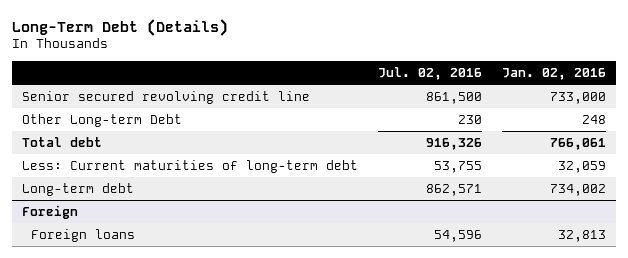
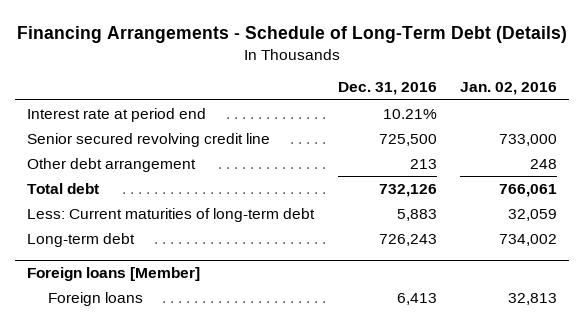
[12,18,229,36] Long-Term Debt (Details) -> [17,25,568,43] Financing Arrangements - Schedule of Long-Term Debt (Details)
[378,66,483,80] Jul. 02, 2016 -> none
none -> [337,82,437,96] Dec. 31, 2016
none -> [26,107,206,122] Interest rate at period end
[22,114,183,128] Other Long-term Debt -> [26,157,196,172] Other debt arrangement
[22,205,79,220] Foreign -> [26,267,200,282] Foreign loans [Member]

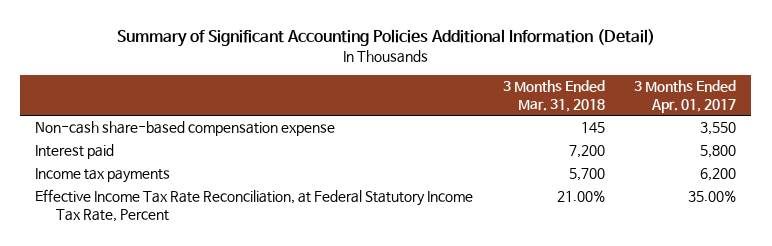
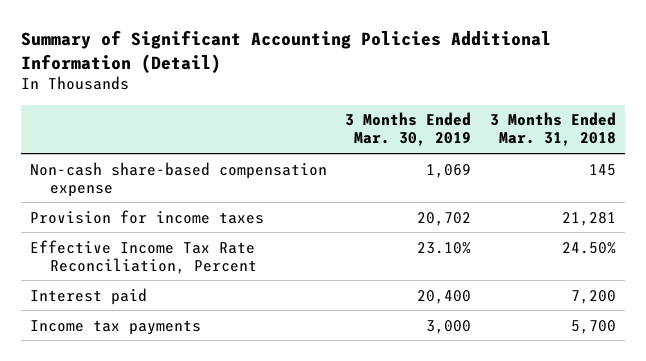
[634,80,737,114] 3 Months Ended Apr. 01, 2017 -> none
none -> [345,112,472,147] 3 Months Ended Mar. 30, 2019
none -> [29,209,264,224] Provision for income taxes
none -> [29,239,257,274] Effective Income Tax Rate Reconciliation, Percent
[35,189,474,223] Effective Income Tax Rate Reconciliation, at Federal Statutory Income Tax Rate, Percent -> none

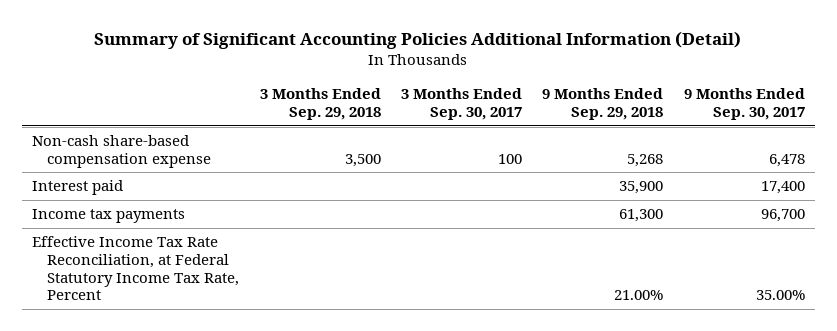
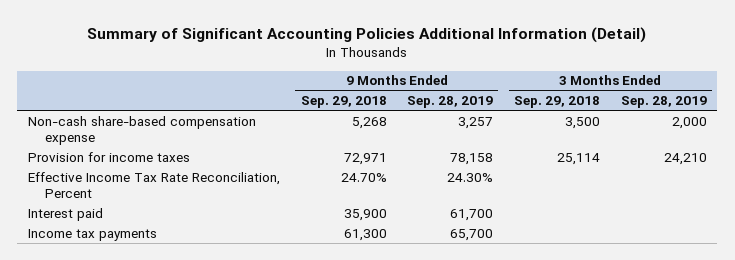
[401,88,523,121] 3 Months Ended Sep. 30, 2017 -> none
[683,88,805,121] 9 Months Ended Sep. 30, 2017 -> none
none -> [407,95,494,108] Sep. 28, 2019
none -> [620,95,707,108] Sep. 28, 2019
none -> [27,151,190,162] Provision for income taxes
none -> [27,171,280,198] Effective Income Tax Rate Reconciliation, Percent
[32,236,240,301] Effective Income Tax Rate Reconciliation, at Federal Statutory Income Tax Rate, Percent -> none

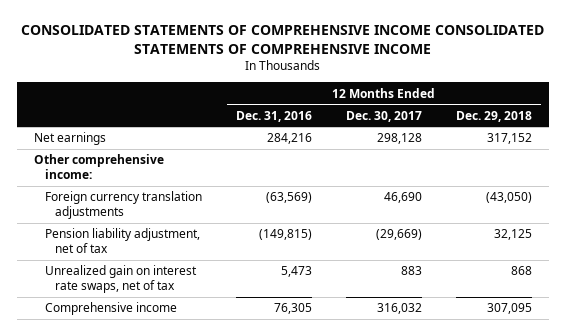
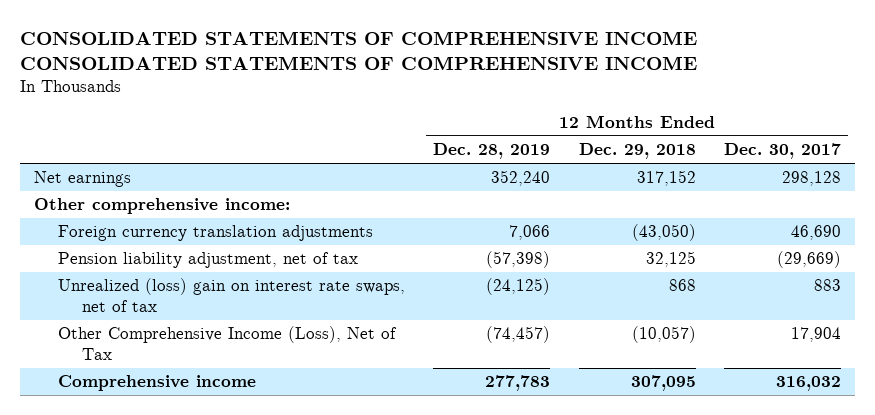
[235,110,312,122] Dec. 31, 2016 -> none
none -> [433,142,551,159] Dec. 28, 2019
[44,265,197,294] Unrealized gain on interest rate swaps, net of tax -> [57,278,405,313] Unrealized (loss) gain on interest rate swaps, net of tax
none -> [57,326,397,361] Other Comprehensive Income (Loss), Net of Tax

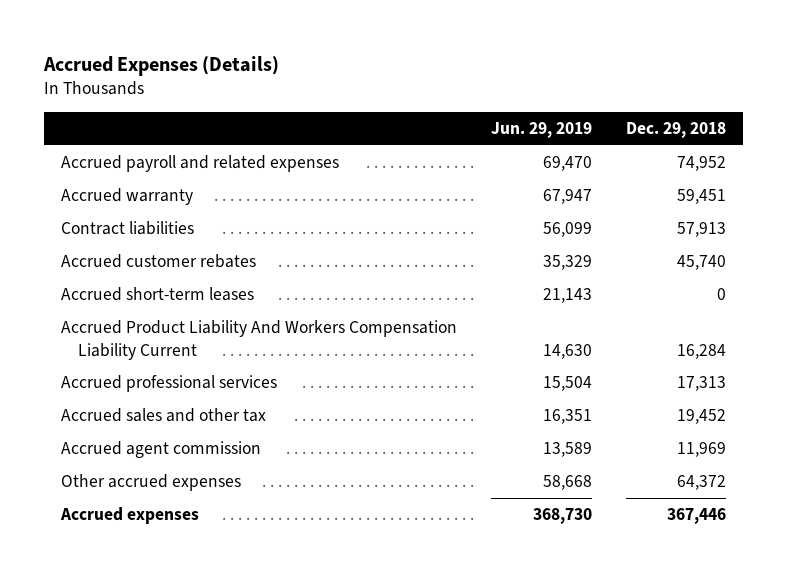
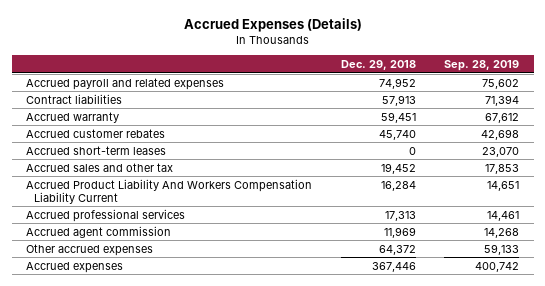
[490,122,592,139] Jun. 29, 2019 -> none
none -> [444,60,520,72] Sep. 28, 2019
[60,188,193,206] Accrued warranty -> [25,111,119,123] Accrued warranty
[60,408,266,423] Accrued sales and other tax -> [25,162,173,172] Accrued sales and other tax

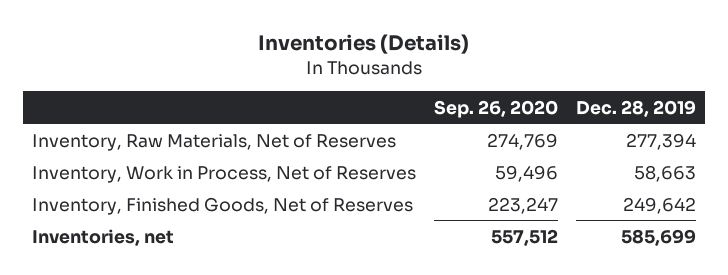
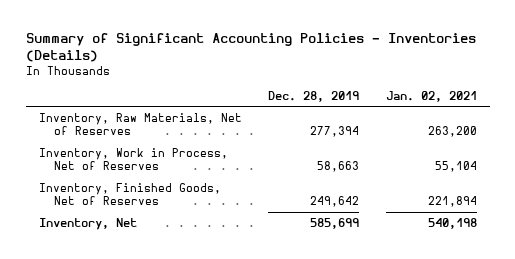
[258,34,470,55] Inventories (Details) -> [25,32,476,62] Summary of Significant Accounting Policies - Inventories (Details)
[434,99,559,118] Sep. 26, 2020 -> none
none -> [385,91,477,103] Jan. 02, 2021
[32,228,175,246] Inventories, net -> [38,217,137,230] Inventory, Net

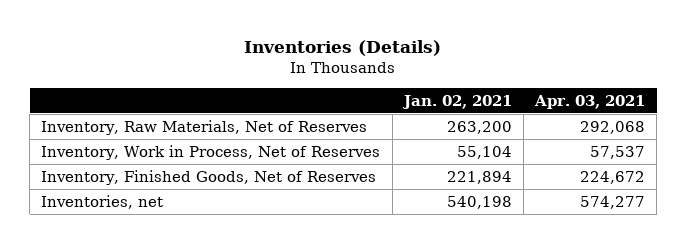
[25,32,476,62] Summary of Significant Accounting Policies - Inventories (Details) -> [244,39,442,56] Inventories (Details)
[268,91,360,103] Dec. 28, 2019 -> none
none -> [534,94,646,109] Apr. 03, 2021
[38,217,137,230] Inventory, Net -> [41,194,164,209] Inventories, net

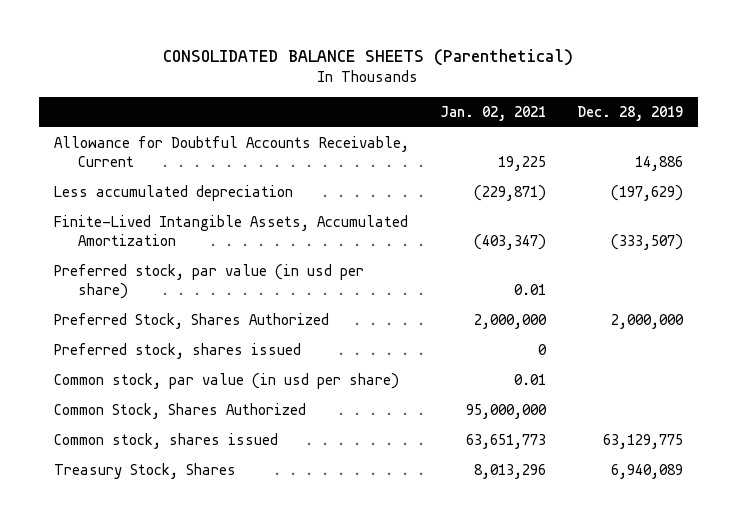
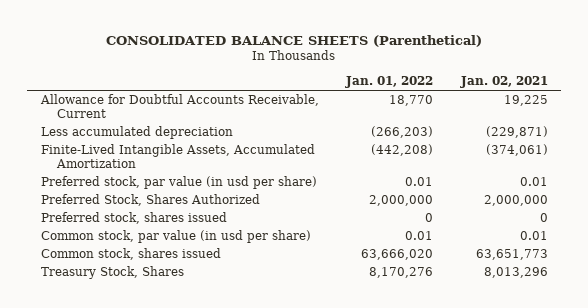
[576,105,683,121] Dec. 28, 2019 -> none
none -> [345,75,434,88] Jan. 01, 2022
[473,234,546,251] (403,347) -> [485,144,548,157] (374,061)
[54,403,307,420] Common Stock, Shares Authorized -> none

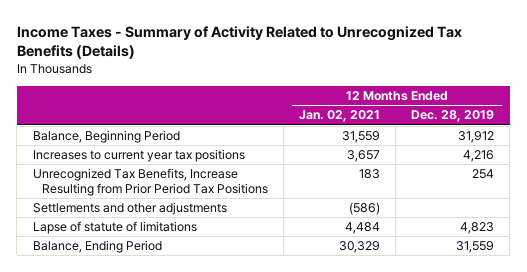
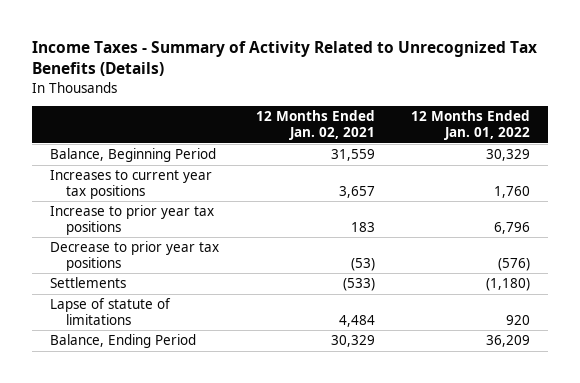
[411,110,495,123] Dec. 28, 2019 -> none
none -> [411,110,531,141] 12 Months Ended Jan. 01, 2022
[32,168,269,196] Unrecognized Tax Benefits, Increase Resulting from Prior Period Tax Positions -> [50,205,215,235] Increase to prior year tax positions
none -> [50,241,220,271] Decrease to prior year tax positions
[32,202,227,216] Settlements and other adjustments -> [50,277,127,289] Settlements
[349,202,381,216] (586) -> [342,278,375,292] (533)

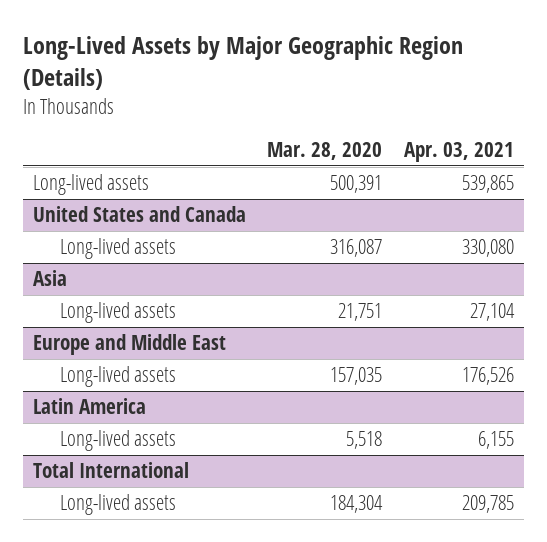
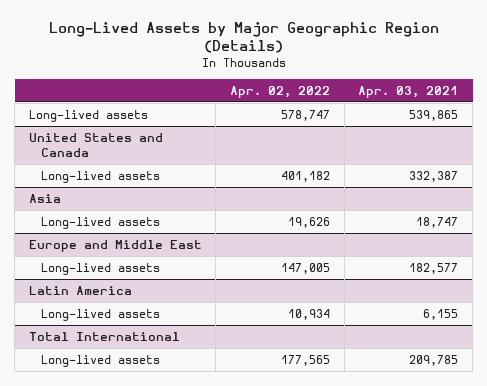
[267,142,383,161] Mar. 28, 2020 -> none
none -> [230,85,331,98] Apr. 02, 2022
[461,239,514,258] 330,080 -> [409,171,459,183] 332,387
[469,303,515,322] 27,104 -> [416,217,459,229] 18,747
[461,367,514,386] 176,526 -> [409,263,459,275] 182,577

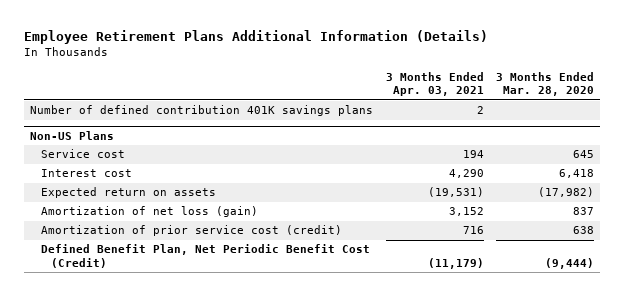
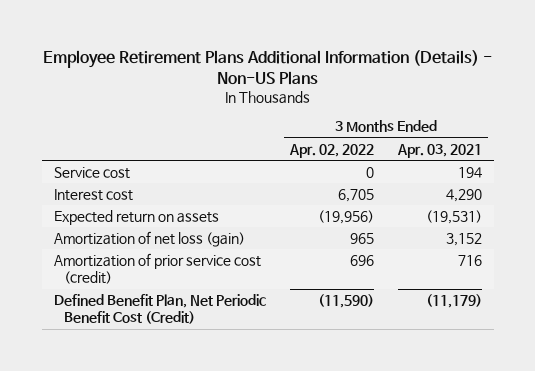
[24,30,489,45] Employee Retirement Plans Additional Information (Details) -> [42,49,492,85] Employee Retirement Plans Additional Information (Details) - Non-US Plans
[496,71,595,97] 3 Months Ended Mar. 28, 2020 -> none
none -> [288,143,374,158] Apr. 02, 2022
[30,105,374,117] Number of defined contribution 401K savings plans -> none
[30,131,115,141] Non-US Plans -> none

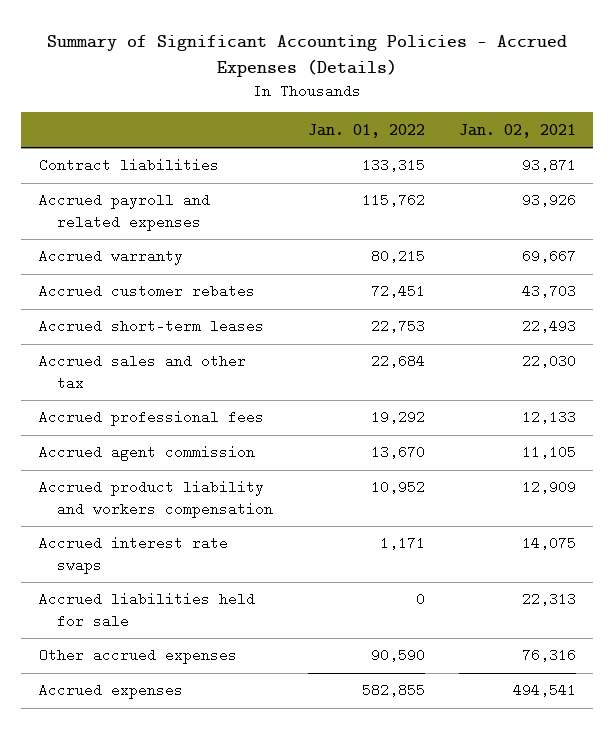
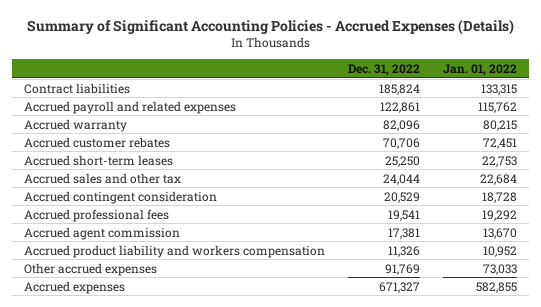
[459,123,577,138] Jan. 02, 2021 -> none
none -> [348,63,421,76] Dec. 31, 2022
none -> [23,190,217,204] Accrued contingent consideration
[38,536,228,575] Accrued interest rate swaps -> none
[38,592,255,629] Accrued liabilities held for sale -> none
[370,648,425,663] 90,590 -> [483,263,518,275] 73,033

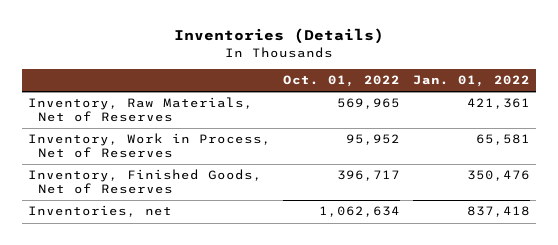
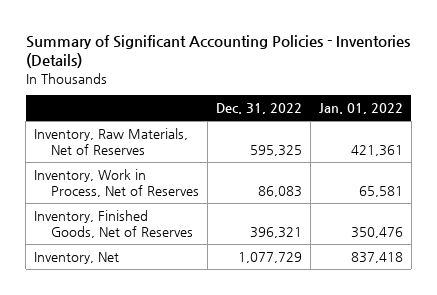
[173,28,384,45] Inventories (Details) -> [25,34,410,69] Summary of Significant Accounting Policies - Inventories (Details)
[283,75,401,88] Oct. 01, 2022 -> none
none -> [215,103,302,115] Dec. 31, 2022
[27,205,172,218] Inventories, net -> [34,251,120,264] Inventory, Net

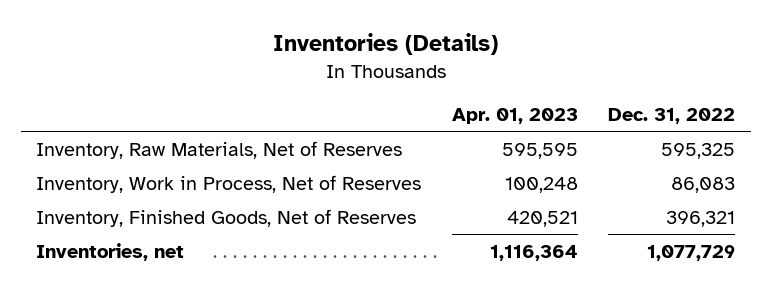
[25,34,410,69] Summary of Significant Accounting Policies - Inventories (Details) -> [272,33,498,56] Inventories (Details)
[318,103,403,115] Jan. 01, 2022 -> none
none -> [451,107,578,124] Apr. 01, 2023
[34,251,120,264] Inventory, Net -> [36,242,185,261] Inventories, net

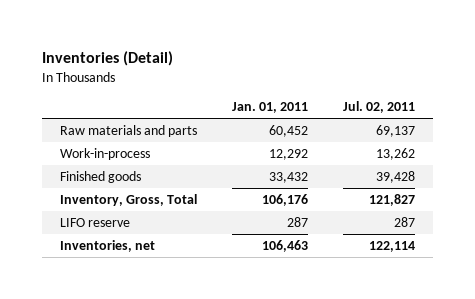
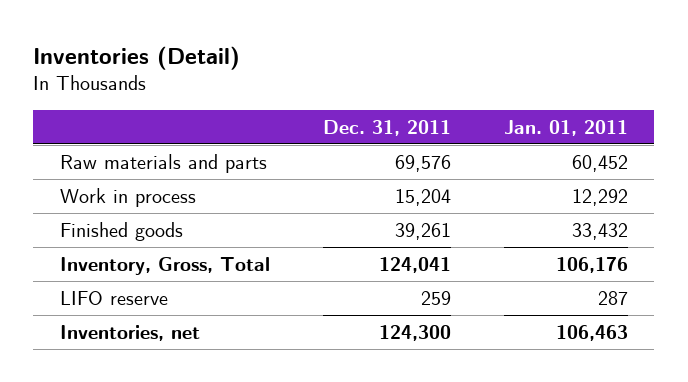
[343,101,416,114] Jul. 02, 2011 -> none
none -> [322,119,451,136] Dec. 31, 2011
[59,147,150,160] Work-in-process -> [59,187,196,207] Work in process

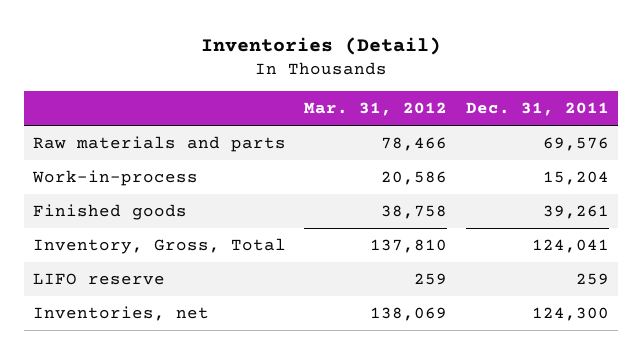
[503,119,628,136] Jan. 01, 2011 -> none
none -> [304,102,448,117] Mar. 31, 2012
[59,187,196,207] Work in process -> [31,169,198,186] Work-in-process

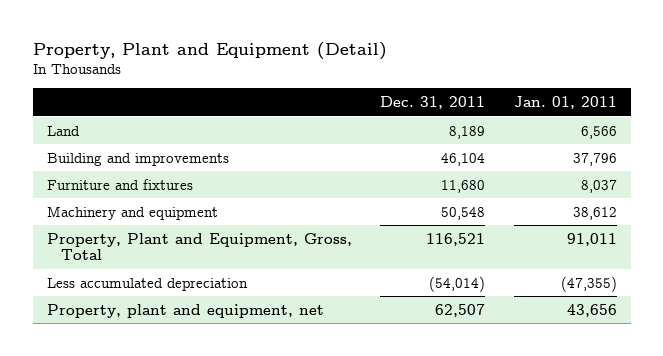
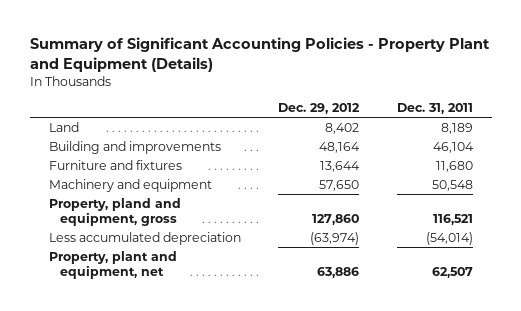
[32,41,387,60] Property, Plant and Equipment (Detail) -> [29,37,490,72] Summary of Significant Accounting Policies - Property Plant and Equipment (Details)
[513,95,617,109] Jan. 01, 2011 -> none
none -> [278,103,361,115] Dec. 29, 2012
[46,232,352,261] Property, Plant and Equipment, Gross, Total -> [48,197,181,227] Property, pland and equipment, gross

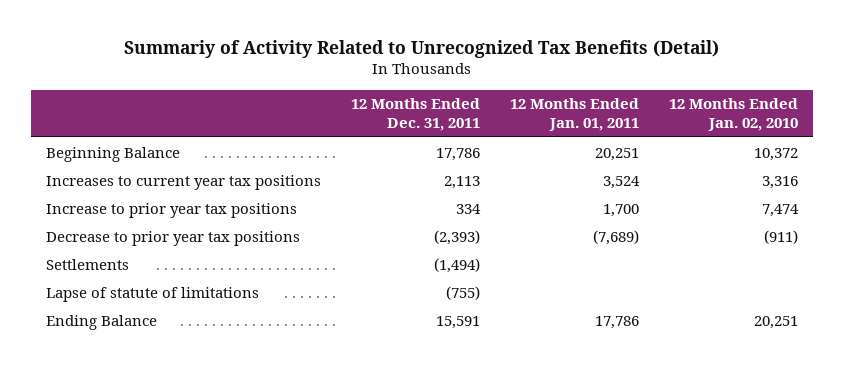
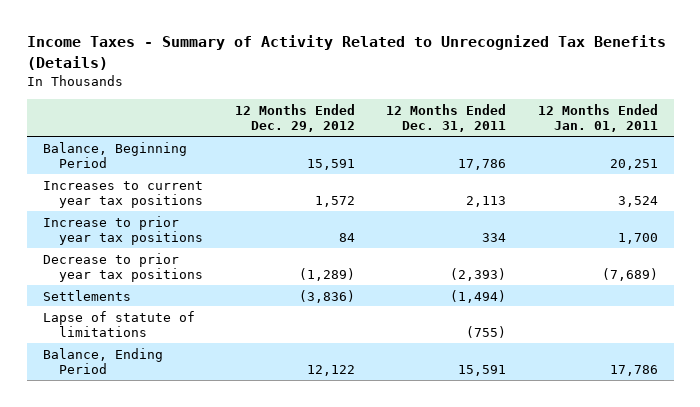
[123,40,719,59] Summariy of Activity Related to Unrecognized Tax Benefits (Detail) -> [26,35,666,70] Income Taxes - Summary of Activity Related to Unrecognized Tax Benefits (Details)
[668,98,798,132] 12 Months Ended Jan. 02, 2010 -> none
none -> [234,103,355,133] 12 Months Ended Dec. 29, 2012
[45,146,180,162] Beginning Balance -> [42,141,187,169] Balance, Beginning Period
[45,314,157,330] Ending Balance -> [42,347,163,375] Balance, Ending Period

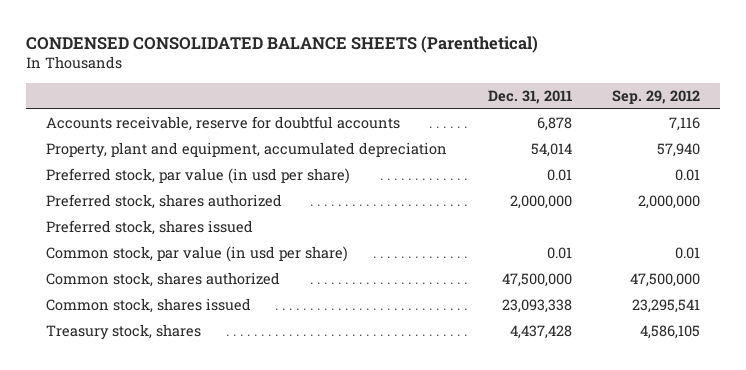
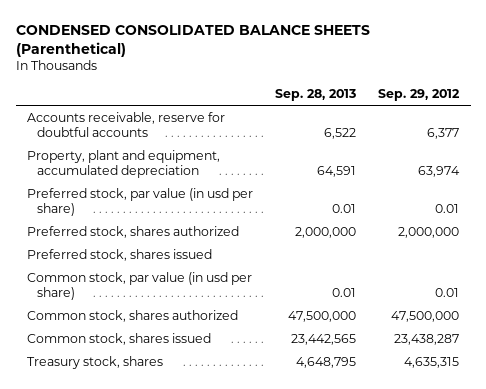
[487,89,572,104] Dec. 31, 2011 -> none
none -> [275,89,357,102] Sep. 28, 2013
[668,117,700,132] 7,116 -> [427,128,460,140] 6,377
[656,143,700,158] 57,940 -> [418,166,461,178] 63,974
[631,299,700,314] 23,295,541 -> [394,333,460,345] 23,438,287
[639,325,700,340] 4,586,105 -> [404,356,460,368] 4,635,315

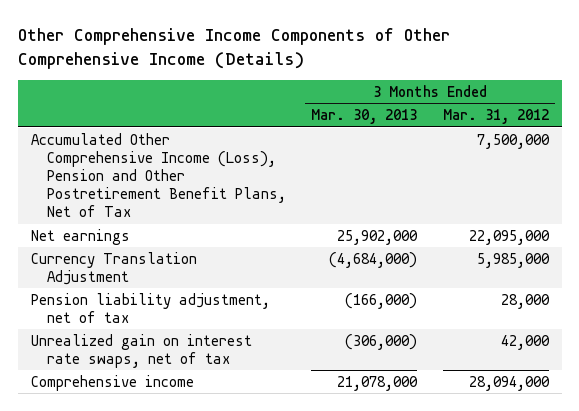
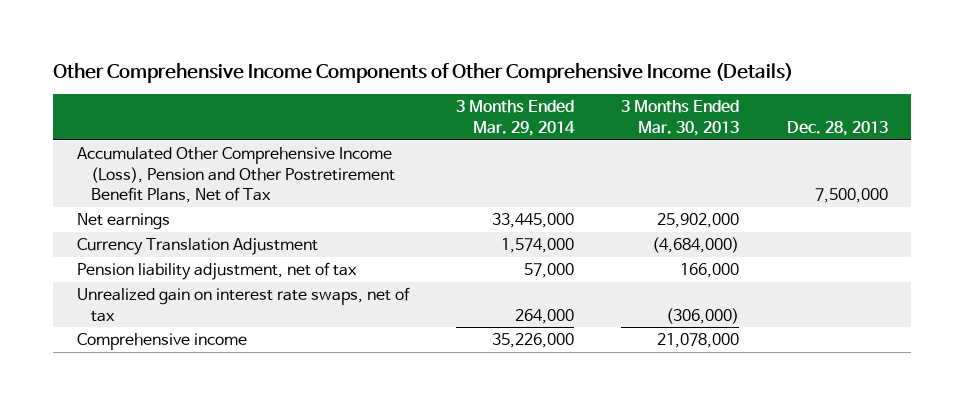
[442,109,549,125] Mar. 31, 2012 -> none
none -> [456,100,576,136] 3 Months Ended Mar. 29, 2014
none -> [786,120,888,136] Dec. 28, 2013
[345,292,418,309] (166,000) -> [680,263,740,279] 166,000

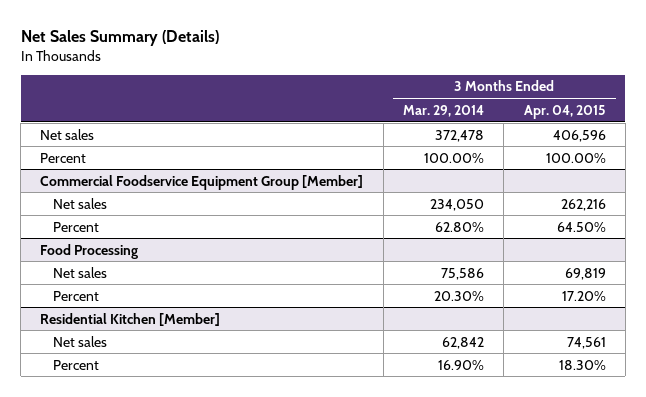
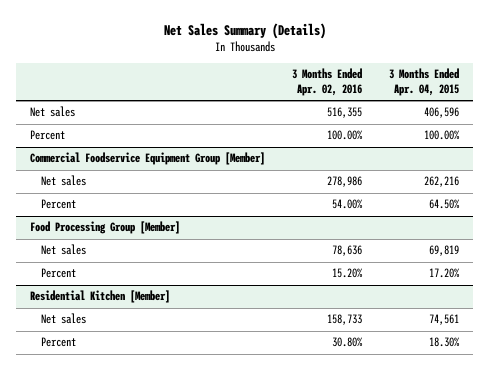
[403,104,485,117] Mar. 29, 2014 -> none
none -> [292,68,363,97] 3 Months Ended Apr. 02, 2016
[40,243,139,259] Food Processing -> [29,221,180,235] Food Processing Group [Member]

